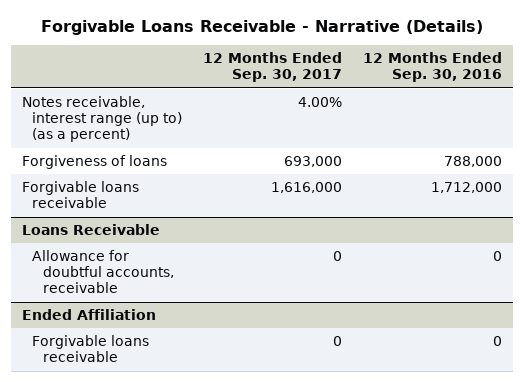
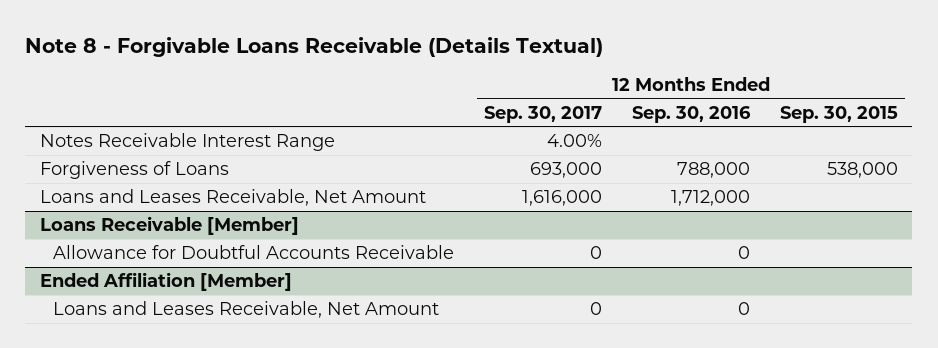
[41,19,484,35] Forgivable Loans Receivable - Narrative (Details) -> [25,37,604,58] Note 8 - Forgivable Loans Receivable (Details Textual)
none -> [779,105,898,123] Sep. 30, 2015
[21,96,183,143] Notes receivable, interest range (up to) (as a percent) -> [40,133,336,152] Notes Receivable Interest Range
[21,155,167,170] Forgiveness of loans -> [40,161,230,180] Forgiveness of Loans
[21,181,139,209] Forgivable loans receivable -> [40,189,427,207] Loans and Leases Receivable, Net Amount
[21,224,160,236] Loans Receivable -> [40,216,300,236] Loans Receivable [Member]
[32,250,174,294] Allowance for doubtful accounts, receivable -> [53,245,455,260] Allowance for Doubtful Accounts Receivable
[21,309,156,321] Ended Affiliation -> [40,272,293,292] Ended Affiliation [Member]
[32,335,150,363] Forgivable loans receivable -> [53,301,440,319] Loans and Leases Receivable, Net Amount

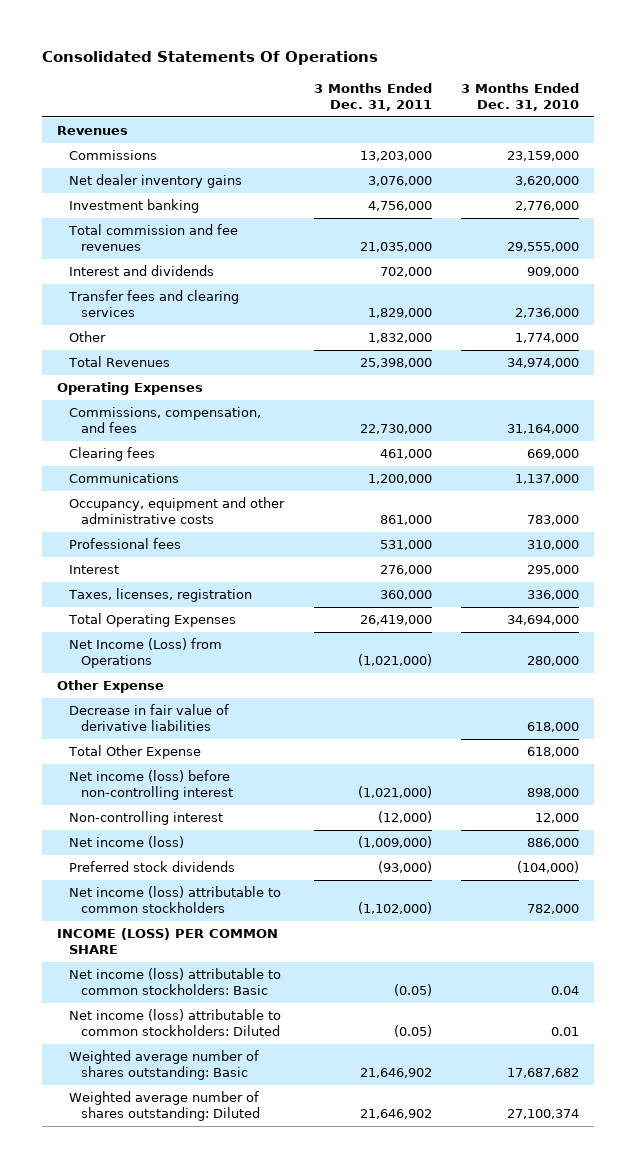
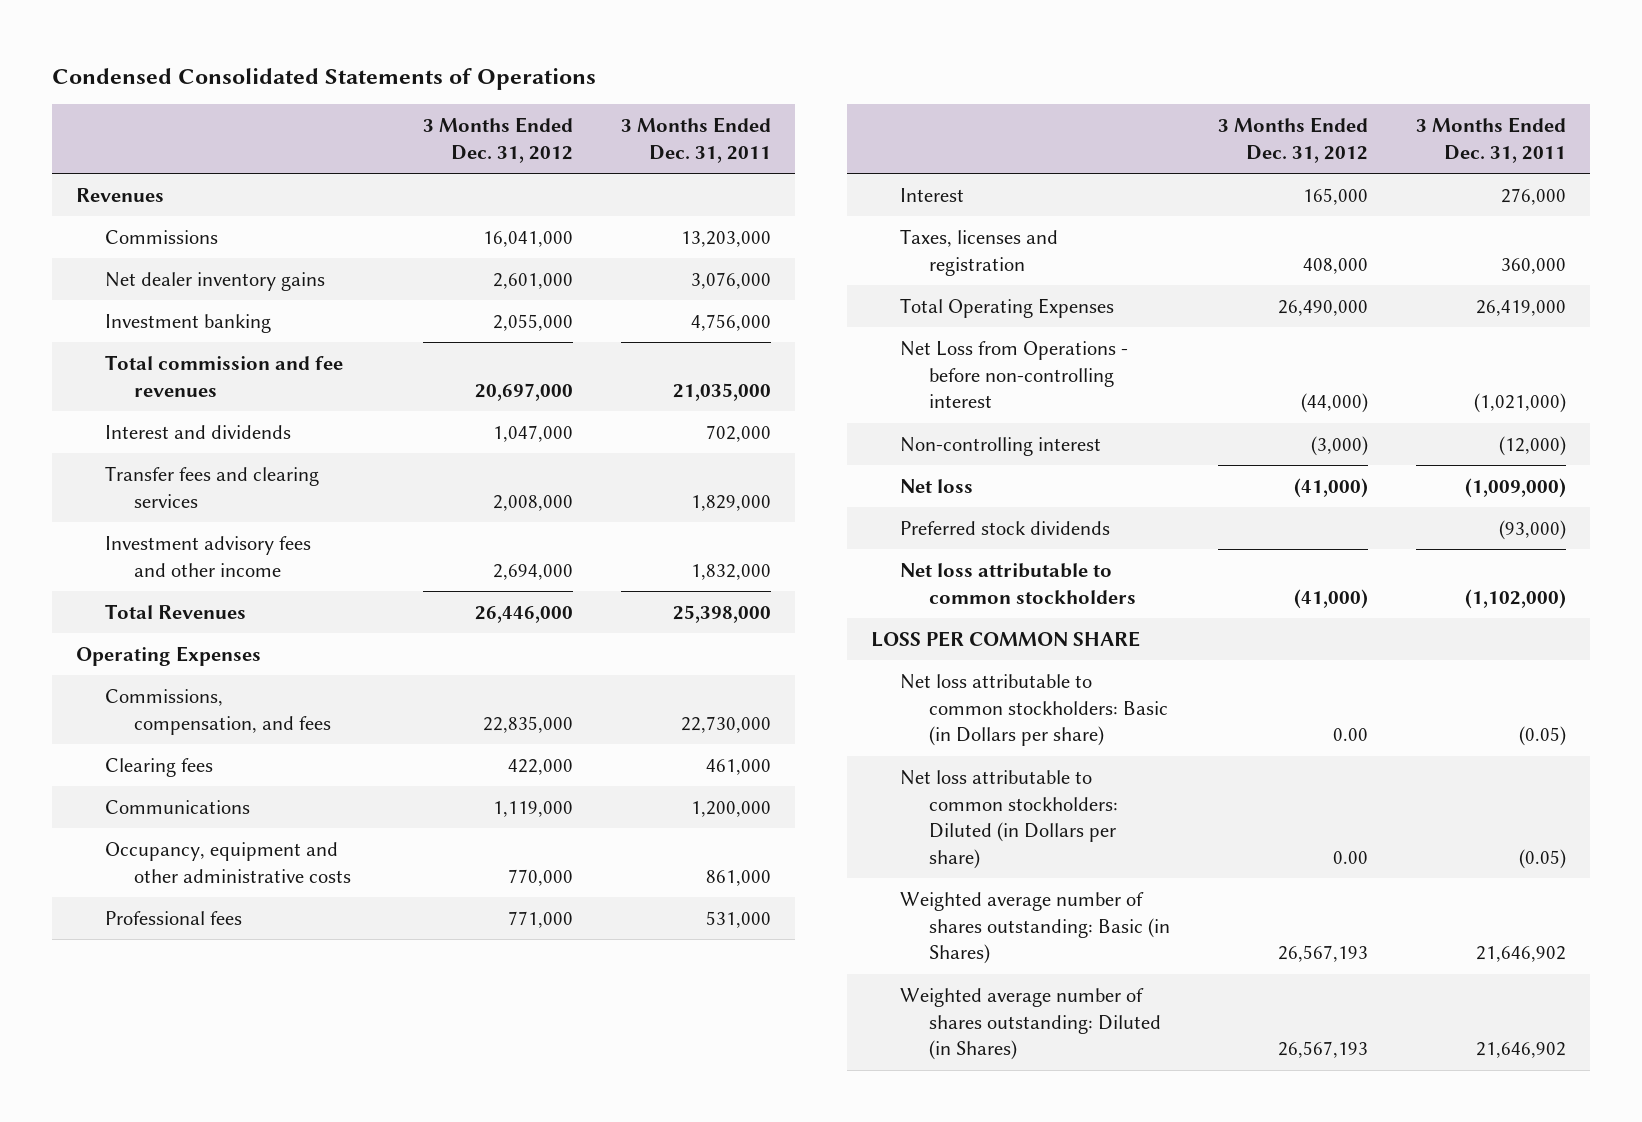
[42,51,379,66] Consolidated Statements Of Operations -> [51,67,596,90] Condensed Consolidated Statements of Operations
[461,82,580,111] 3 Months Ended Dec. 31, 2010 -> none
none -> [423,117,574,163] 3 Months Ended Dec. 31, 2012
[69,331,107,343] Other -> [104,535,311,577] Investment advisory fees and other income
[68,588,253,603] Taxes, licenses, registration -> [899,228,1058,276] Taxes, licenses and registration
[69,638,223,669] Net Income (Loss) from Operations -> none
[56,680,164,694] Other Expense -> none
[69,704,230,732] Decrease in fair value of derivative liabilities -> none
[68,745,202,760] Total Other Expense -> none
[69,770,234,801] Net income (loss) before non-controlling interest -> [899,340,1128,409] Net Loss from Operations - before non-controlling interest
[69,836,185,849] Net income (loss) -> [899,478,973,493] Net loss
[69,886,282,914] Net income (loss) attributable to common stockholders -> [899,562,1137,604] Net loss attributable to common stockholders
[56,928,278,955] INCOME (LOSS) PER COMMON SHARE -> [870,630,1140,647] LOSS PER COMMON SHARE
[69,968,282,996] Net income (loss) attributable to common stockholders: Basic -> [899,673,1169,747] Net loss attributable to common stockholders: Basic (in Dollars per share)
[69,1009,282,1037] Net income (loss) attributable to common stockholders: Diluted -> [899,769,1119,869] Net loss attributable to common stockholders: Diluted (in Dollars per share)
[69,1050,260,1081] Weighted average number of shares outstanding: Basic -> [899,891,1171,965] Weighted average number of shares outstanding: Basic (in Shares)
[69,1091,261,1122] Weighted average number of shares outstanding: Diluted -> [899,987,1162,1061] Weighted average number of shares outstanding: Diluted (in Shares)

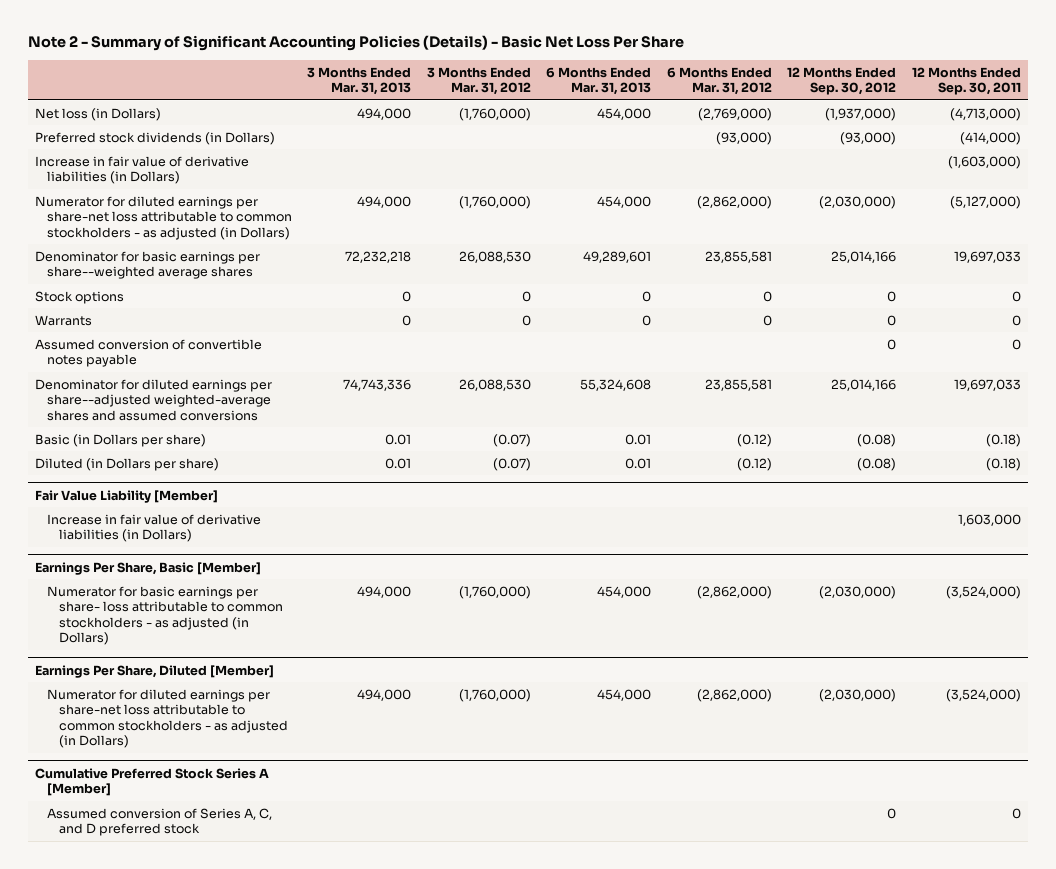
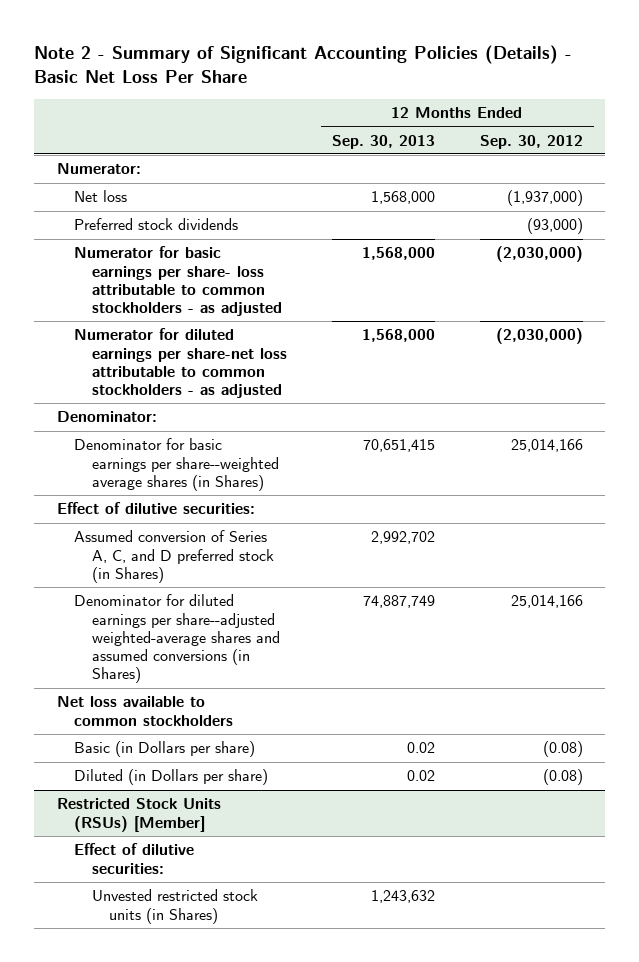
[307,66,412,96] 3 Months Ended Mar. 31, 2013 -> none
[426,66,531,96] 3 Months Ended Mar. 31, 2012 -> none
[546,66,652,96] 6 Months Ended Mar. 31, 2013 -> none
[666,66,772,96] 6 Months Ended Mar. 31, 2012 -> none
[911,66,1021,96] 12 Months Ended Sep. 30, 2011 -> none
none -> [331,134,435,149] Sep. 30, 2013
[35,155,250,185] Increase in fair value of derivative liabilities (in Dollars) -> none
[35,290,125,304] Stock options -> none
[35,314,93,326] Warrants -> none
[35,338,263,368] Assumed conversion of convertible notes payable -> none
none -> [56,163,141,175] Numerator:
[35,107,162,121] Net loss (in Dollars) -> [74,190,128,203] Net loss
[35,131,276,145] Preferred stock dividends (in Dollars) -> [74,218,239,231] Preferred stock dividends
none -> [74,246,282,317] Numerator for basic earnings per share- loss attributable to common stockholders - as adjusted
[35,195,292,240] Numerator for diluted earnings per share-net loss attributable to common stockholders - as adjusted (in Dollars) -> [74,328,287,399] Numerator for diluted earnings per share-net loss attributable to common stockholders - as adjusted
none -> [56,411,157,423] Denominator:
[35,250,261,280] Denominator for basic earnings per share--weighted average shares -> [74,438,279,491] Denominator for basic earnings per share--weighted average shares (in Shares)
none -> [56,502,255,515] Effect of dilutive securities:
none -> [74,530,274,583] Assumed conversion of Series A, C, and D preferred stock (in Shares)
[35,378,273,421] Denominator for diluted earnings per share--adjusted weighted-average shares and assumed conversions -> [74,594,280,684] Denominator for diluted earnings per share--adjusted weighted-average shares and assumed conversions (in Shares)
none -> [56,696,234,726] Net loss available to common stockholders
[35,489,219,503] Fair Value Liability [Member] -> none
[46,513,261,543] Increase in fair value of derivative liabilities (in Dollars) -> none
[35,561,262,575] Earnings Per Share, Basic [Member] -> none
[46,585,283,646] Numerator for basic earnings per share- loss attributable to common stockholders - as adjusted (in Dollars) -> none
[35,664,275,678] Earnings Per Share, Diluted [Member] -> none
[46,688,288,749] Numerator for diluted earnings per share-net loss attributable to common stockholders - as adjusted (in Dollars) -> none
[35,767,270,796] Cumulative Preferred Stock Series A [Member] -> none
[46,807,272,837] Assumed conversion of Series A, C, and D preferred stock -> none
none -> [56,798,221,832] Restricted Stock Units (RSUs) [Member]
none -> [74,843,195,874] Effect of dilutive securities:
none -> [91,889,258,924] Unvested restricted stock units (in Shares)

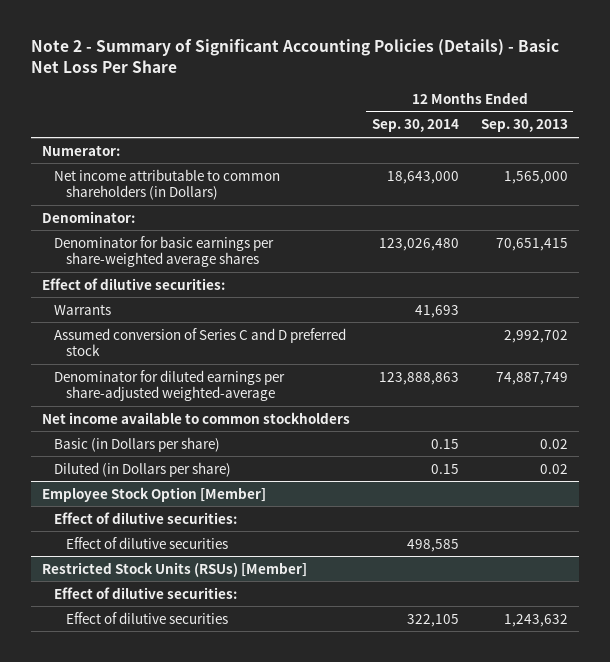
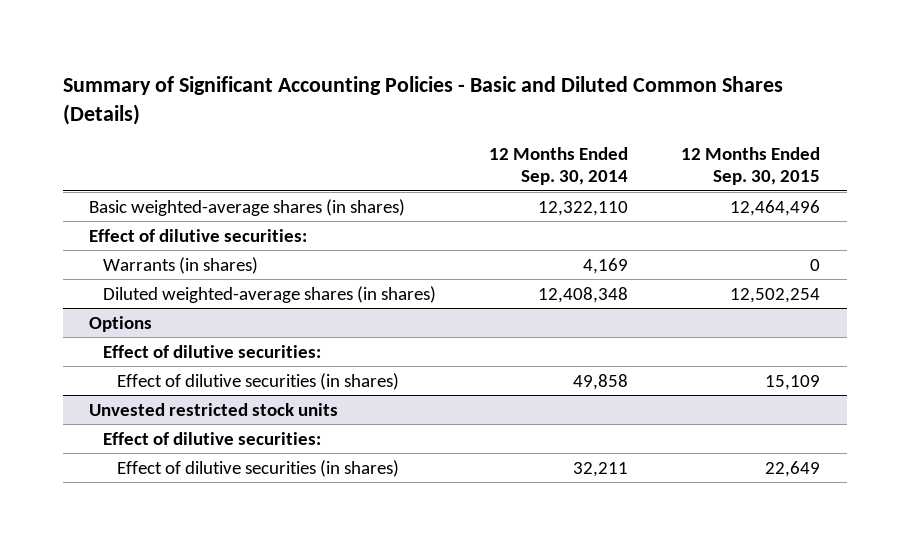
[31,38,560,73] Note 2 - Summary of Significant Accounting Policies (Details) - Basic Net Loss Per Share -> [62,75,783,125] Summary of Significant Accounting Policies - Basic and Diluted Common Shares (Details)
[480,119,568,133] Sep. 30, 2013 -> none
none -> [681,147,821,186] 12 Months Ended Sep. 30, 2015
[41,144,120,156] Numerator: -> none
[53,168,280,200] Net income attributable to common shareholders (in Dollars) -> none
[41,210,135,223] Denominator: -> none
[53,235,274,267] Denominator for basic earnings per share-weighted average shares -> [89,198,406,216] Basic weighted-average shares (in shares)
[378,237,459,251] 123,026,480 -> [538,200,629,216] 12,322,110
[53,327,346,356] Assumed conversion of Series C and D preferred stock -> none
[41,411,350,424] Net income available to common stockholders -> none
[53,436,220,452] Basic (in Dollars per share) -> none
[53,461,231,477] Diluted (in Dollars per share) -> none
[53,303,111,315] Warrants -> [103,256,259,274] Warrants (in shares)
[414,304,459,318] 41,693 -> [583,257,629,274] 4,169
[53,369,285,401] Denominator for diluted earnings per share-adjusted weighted-average -> [103,285,437,303] Diluted weighted-average shares (in shares)
[378,371,459,385] 123,888,863 -> [538,286,629,303] 12,408,348
[41,486,266,502] Employee Stock Option [Member] -> [89,315,153,332] Options
[65,536,228,549] Effect of dilutive securities -> [117,372,400,390] Effect of dilutive securities (in shares)
[406,538,459,552] 498,585 -> [573,373,629,390] 49,858
[41,561,307,577] Restricted Stock Units (RSUs) [Member] -> [89,402,339,416] Unvested restricted stock units
[65,611,228,624] Effect of dilutive securities -> [117,459,400,477] Effect of dilutive securities (in shares)
[406,613,459,627] 322,105 -> [573,461,629,477] 32,211

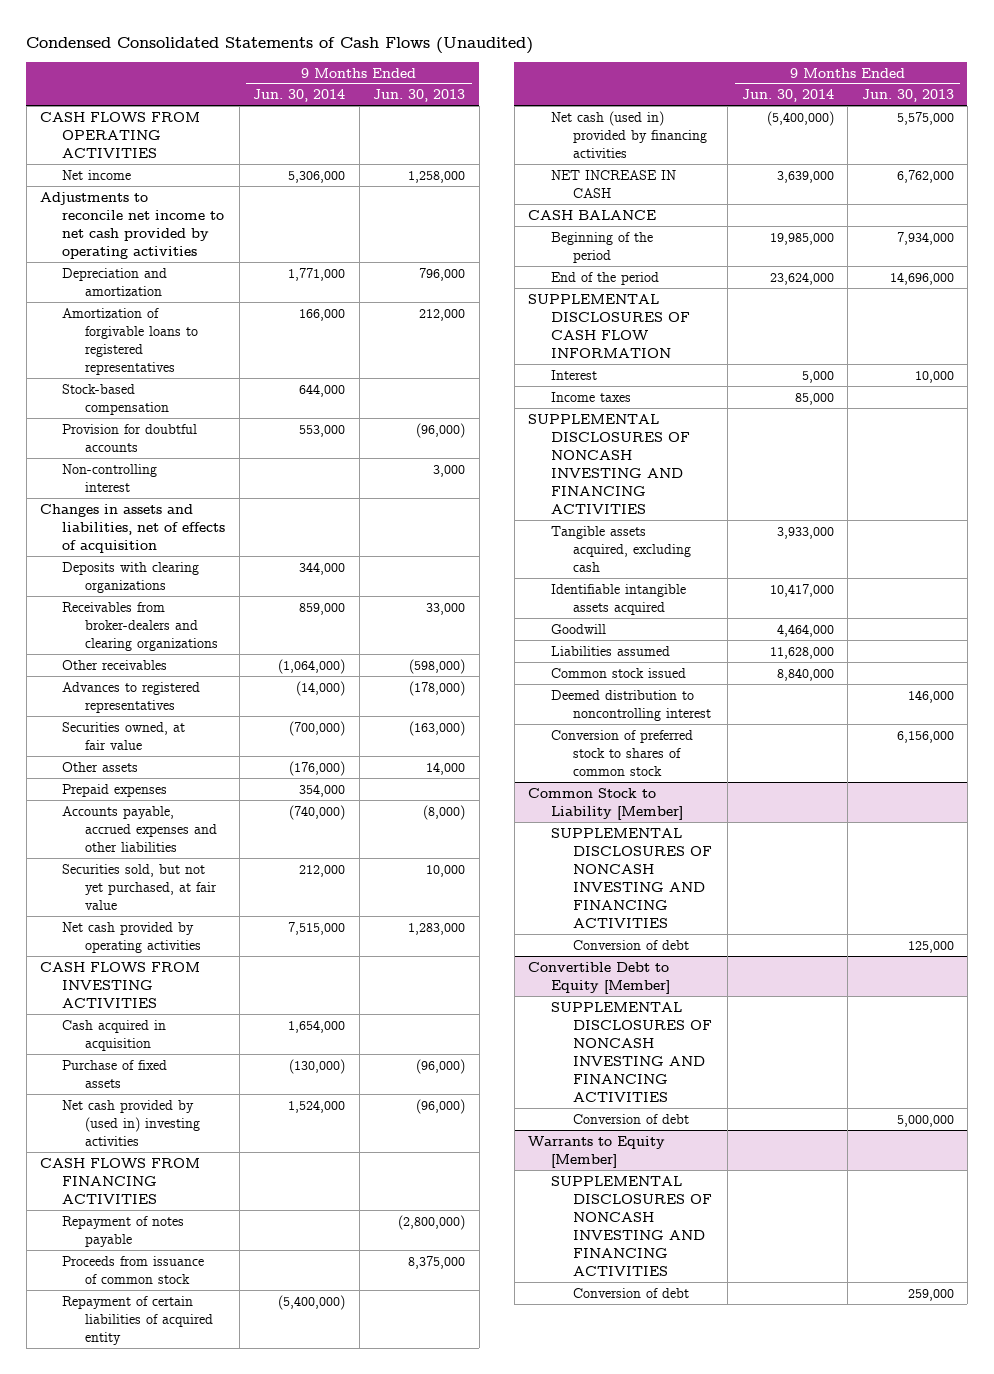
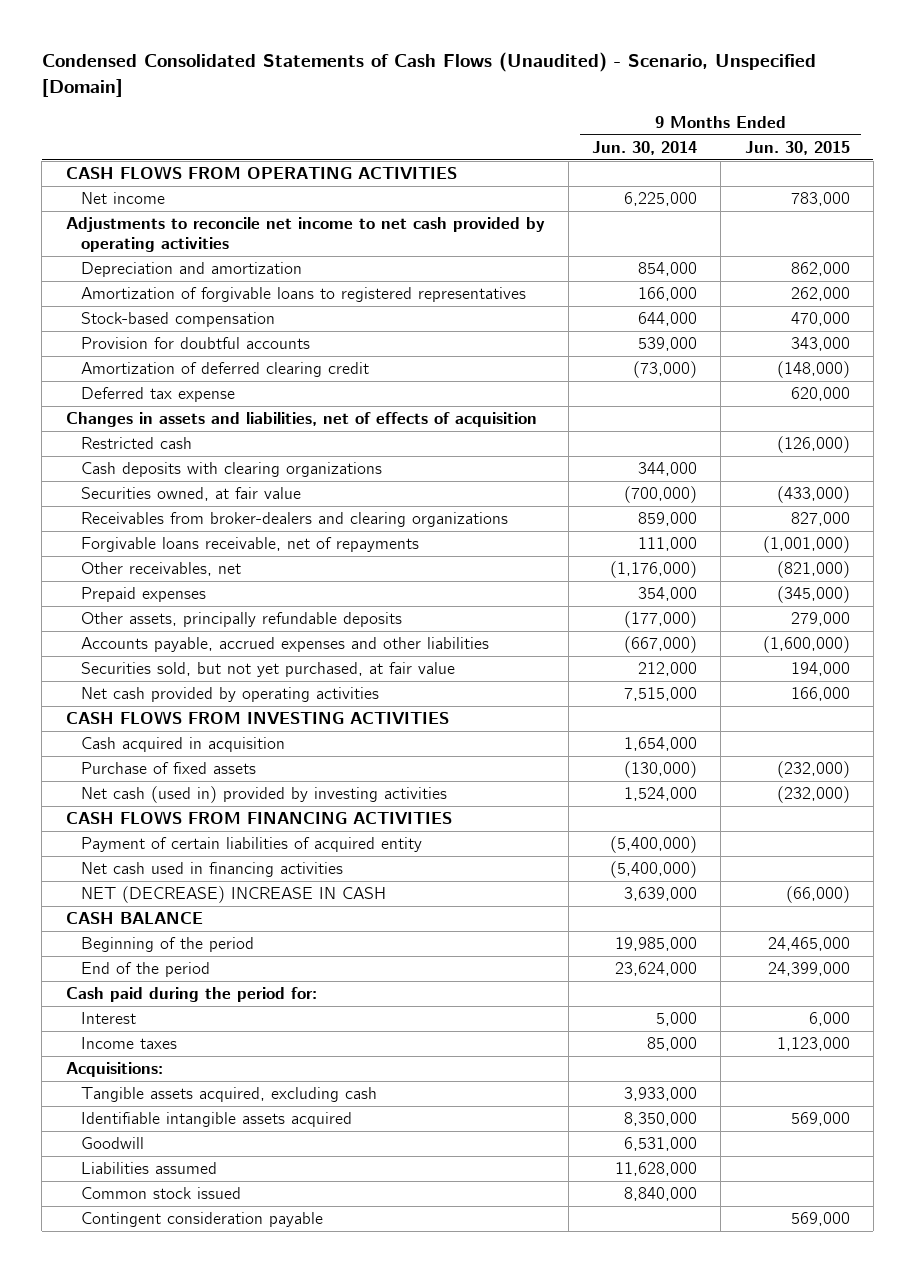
[26,36,534,54] Condensed Consolidated Statements of Cash Flows (Unaudited) -> [41,52,816,97] Condensed Consolidated Statements of Cash Flows (Unaudited) - Scenario, Unspecified [Domain]
[373,89,466,103] Jun. 30, 2013 -> none
none -> [744,140,850,155] Jun. 30, 2015
[288,170,346,183] 5,306,000 -> [624,192,698,207] 6,225,000
[288,267,346,281] 1,771,000 -> [638,262,698,277] 854,000
[62,463,158,492] Non-controlling interest -> none
[299,424,346,437] 553,000 -> [638,337,698,352] 539,000
none -> [80,362,369,378] Amortization of deferred clearing credit
none -> [80,387,235,403] Deferred tax expense
[62,659,168,670] Other receivables -> none
[62,681,201,713] Advances to registered representatives -> none
none -> [80,437,192,450] Restricted cash
[62,561,200,593] Deposits with clearing organizations -> [80,462,382,478] Cash deposits with clearing organizations
[62,761,139,772] Other assets -> none
[62,601,218,651] Receivables from broker-dealers and clearing organizations -> [80,512,508,528] Receivables from broker-dealers and clearing organizations
none -> [80,537,419,553] Forgivable loans receivable, net of repayments
none -> [80,562,241,577] Other receivables, net
none -> [80,612,402,628] Other assets, principally refundable deposits
[289,804,346,820] (740,000) -> [624,636,698,654] (667,000)
[62,1099,200,1146] Net cash provided by (used in) investing activities -> [80,786,447,804] Net cash (used in) provided by investing activities
[62,1215,185,1247] Repayment of notes payable -> none
[62,1255,205,1284] Proceeds from issuance of common stock -> none
[62,1295,213,1345] Repayment of certain liabilities of acquired entity -> [80,837,422,853] Payment of certain liabilities of acquired entity
[550,110,708,158] Net cash (used in) provided by financing activities -> [80,862,343,878] Net cash used in financing activities
[550,169,676,198] NET INCREASE IN CASH -> [80,886,386,904] NET (DECREASE) INCREASE IN CASH
[528,293,690,359] SUPPLEMENTAL DISCLOSURES OF CASH FLOW INFORMATION -> none
none -> [65,987,317,1003] Cash paid during the period for:
[528,413,690,515] SUPPLEMENTAL DISCLOSURES OF NONCASH INVESTING AND FINANCING ACTIVITIES -> none
none -> [65,1062,163,1078] Acquisitions:
[769,583,834,597] 10,417,000 -> [624,1112,698,1127] 8,350,000
[776,623,834,637] 4,464,000 -> [624,1137,698,1152] 6,531,000
[550,689,712,721] Deemed distribution to noncontrolling interest -> none
[550,729,693,776] Conversion of preferred stock to shares of common stock -> none
[528,787,683,820] Common Stock to Liability [Member] -> none
[550,827,713,929] SUPPLEMENTAL DISCLOSURES OF NONCASH INVESTING AND FINANCING ACTIVITIES -> none
[573,939,690,950] Conversion of debt -> none
[528,961,670,994] Convertible Debt to Equity [Member] -> none
[550,1001,713,1103] SUPPLEMENTAL DISCLOSURES OF NONCASH INVESTING AND FINANCING ACTIVITIES -> none
[573,1113,690,1124] Conversion of debt -> none
[528,1135,666,1168] Warrants to Equity [Member] -> none
[550,1175,713,1277] SUPPLEMENTAL DISCLOSURES OF NONCASH INVESTING AND FINANCING ACTIVITIES -> none
[573,1287,690,1298] Conversion of debt -> none
none -> [80,1212,323,1228] Contingent consideration payable

